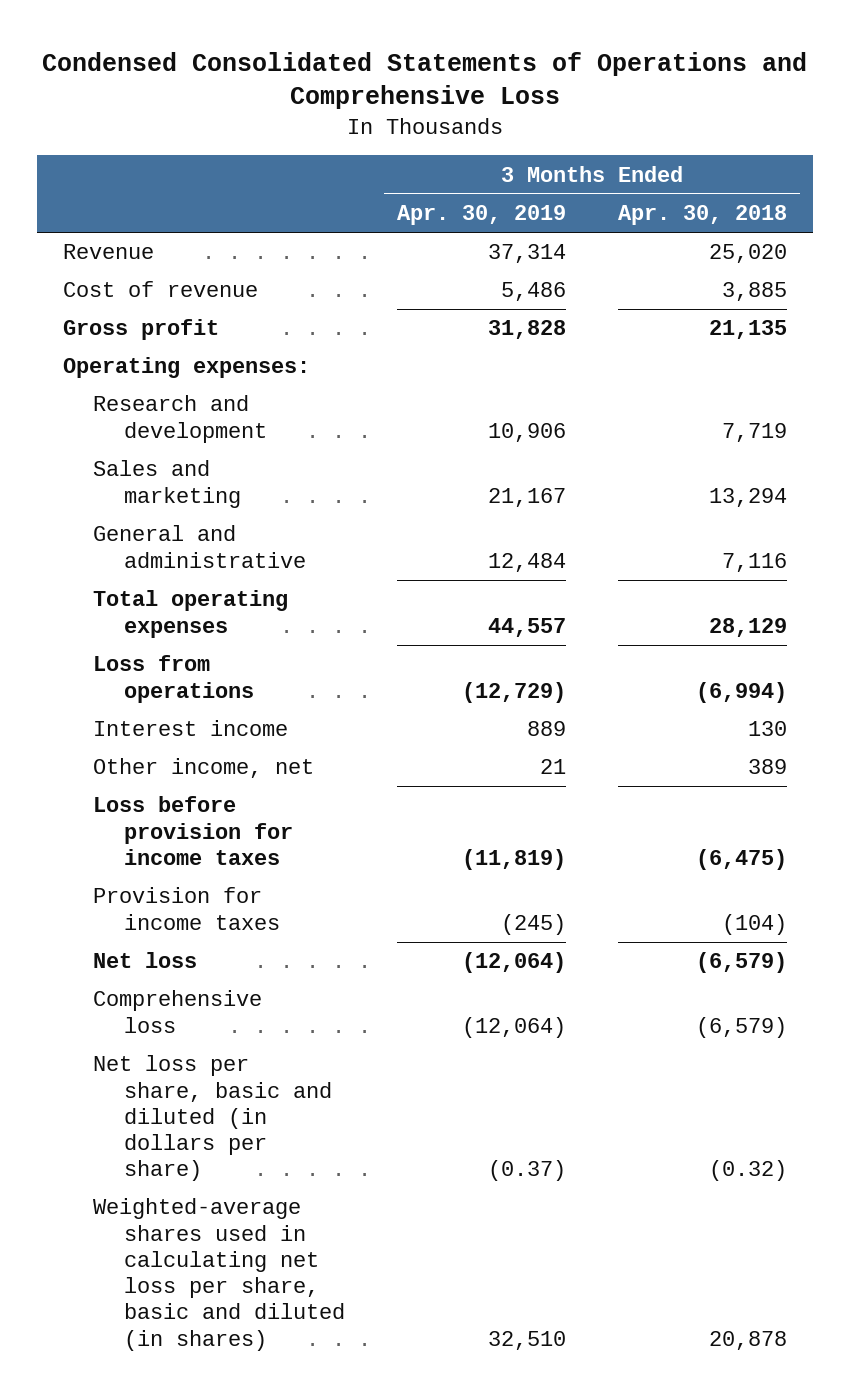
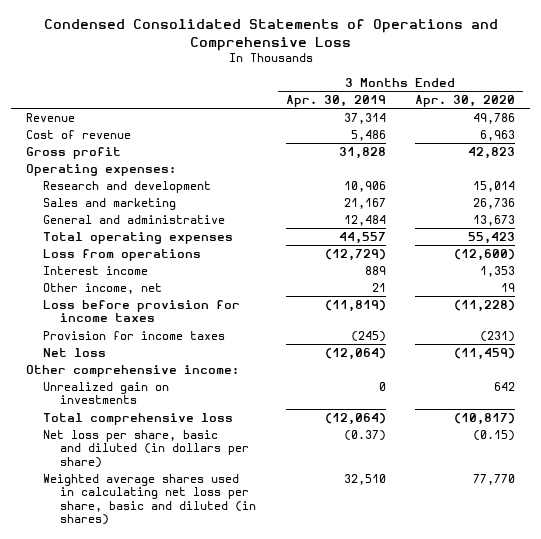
[618,205,788,226] Apr. 30, 2018 -> none
none -> [415,95,516,108] Apr. 30, 2020
none -> [26,365,240,378] Other comprehensive income:
none -> [43,382,170,405] Unrealized gain on investments
[93,990,263,1033] Comprehensive loss -> [43,413,234,426] Total comprehensive loss
[93,1198,346,1351] Weighted-average shares used in calculating net loss per share, basic and diluted (in shares) -> [43,474,257,526] Weighted average shares used in calculating net loss per share, basic and diluted (in shares)

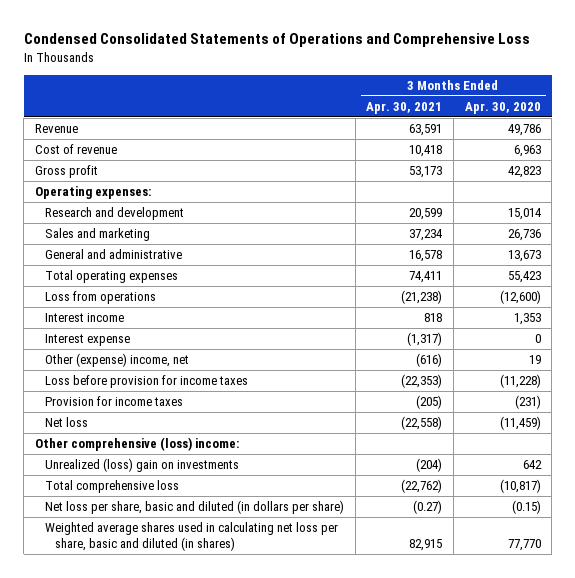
[285,95,386,108] Apr. 30, 2019 -> none
none -> [366,101,443,114] Apr. 30, 2021
none -> [44,334,130,347] Interest expense
[43,283,163,295] Other income, net -> [44,353,189,368] Other (expense) income, net
[26,365,240,378] Other comprehensive income: -> [34,437,239,452] Other comprehensive (loss) income:
[43,382,170,405] Unrealized gain on investments -> [44,458,239,473] Unrealized (loss) gain on investments

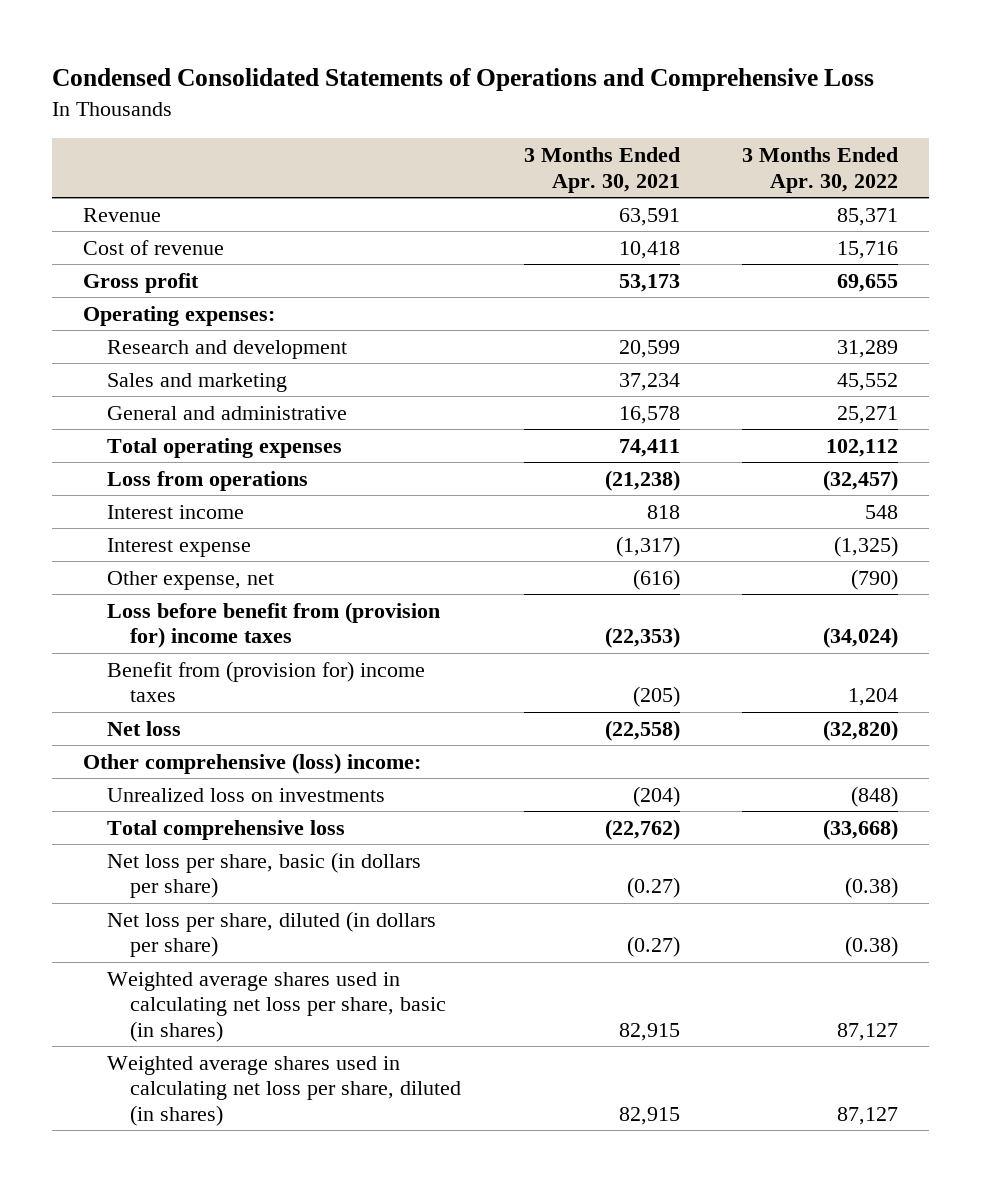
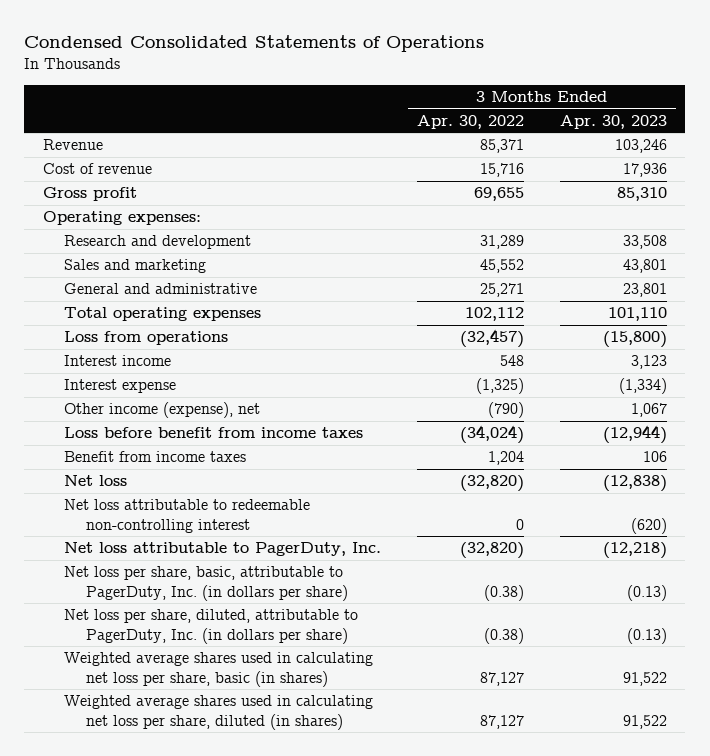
[51,68,874,92] Condensed Consolidated Statements of Operations and Comprehensive Loss -> [24,35,485,53] Condensed Consolidated Statements of Operations
[523,147,680,193] 3 Months Ended Apr. 30, 2021 -> none
none -> [560,114,668,129] Apr. 30, 2023
[106,570,274,590] Other expense, net -> [64,402,261,419] Other income (expense), net
[106,601,440,649] Loss before benefit from (provision for) income taxes -> [64,427,364,439] Loss before benefit from income taxes
[106,660,425,703] Benefit from (provision for) income taxes -> [64,451,247,463] Benefit from income taxes
[82,752,421,774] Other comprehensive (loss) income: -> none
[106,787,385,802] Unrealized loss on investments -> none
[106,819,345,840] Total comprehensive loss -> none
none -> [64,499,311,533] Net loss attributable to redeemable non-controlling interest
none -> [64,542,382,557] Net loss attributable to PagerDuty, Inc.
[106,851,421,899] Net loss per share, basic (in dollars per share) -> [64,566,348,601] Net loss per share, basic, attributable to PagerDuty, Inc. (in dollars per share)
[106,910,436,958] Net loss per share, diluted (in dollars per share) -> [64,609,359,644] Net loss per share, diluted, attributable to PagerDuty, Inc. (in dollars per share)

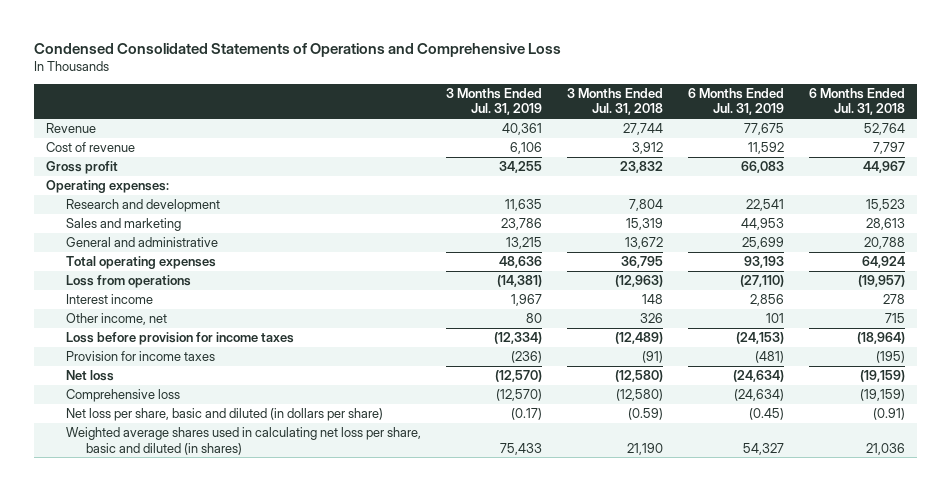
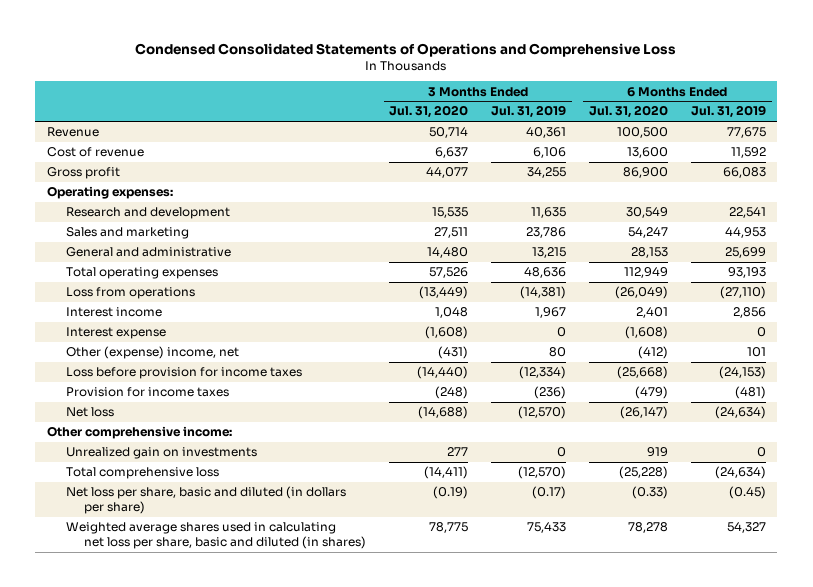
[566,88,663,116] 3 Months Ended Jul. 31, 2018 -> none
[808,88,905,116] 6 Months Ended Jul. 31, 2018 -> none
none -> [389,105,469,119] Jul. 31, 2020
none -> [588,105,668,119] Jul. 31, 2020
none -> [65,327,166,340] Interest expense
[66,313,168,326] Other income, net -> [65,346,239,360] Other (expense) income, net
none -> [46,426,232,440] Other comprehensive income:
none -> [65,447,257,460] Unrealized gain on investments
[66,389,181,403] Comprehensive loss -> [65,467,219,480] Total comprehensive loss

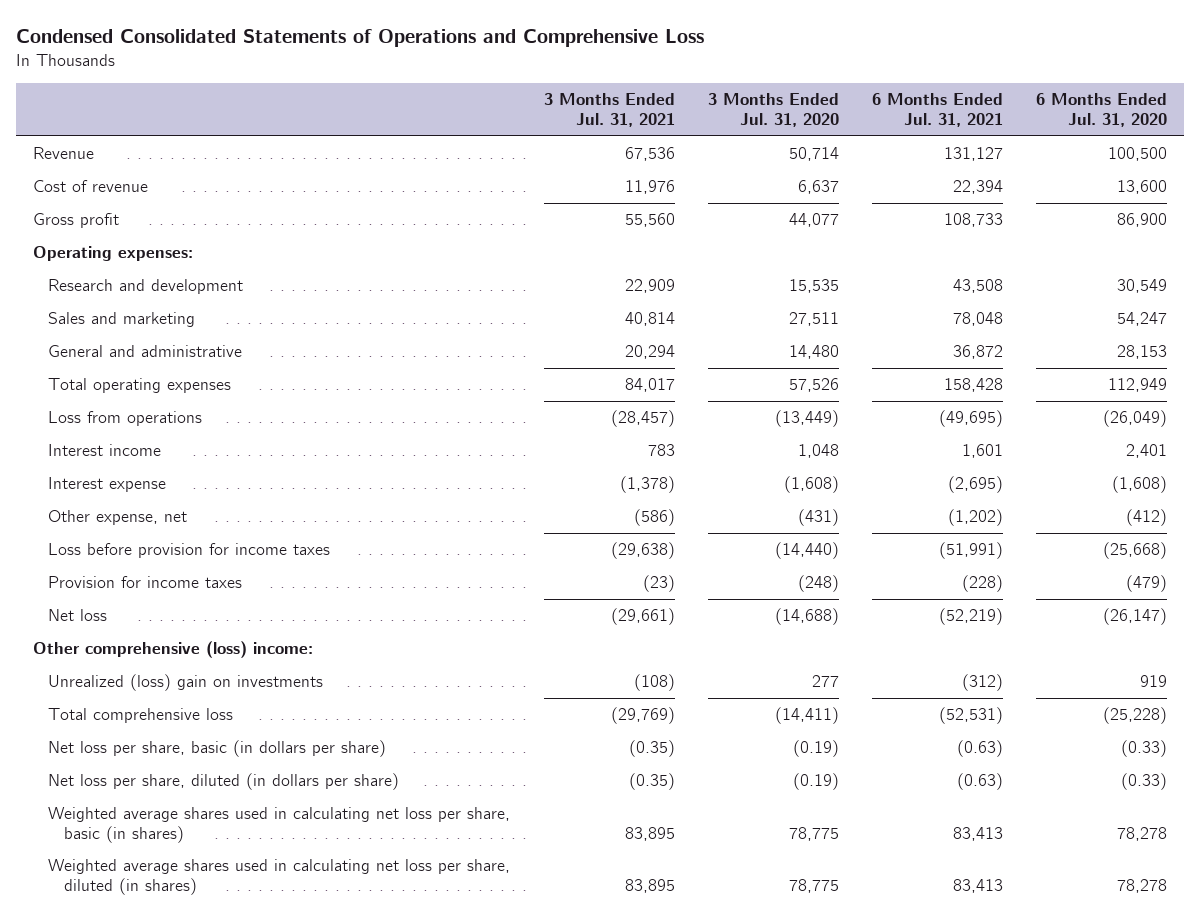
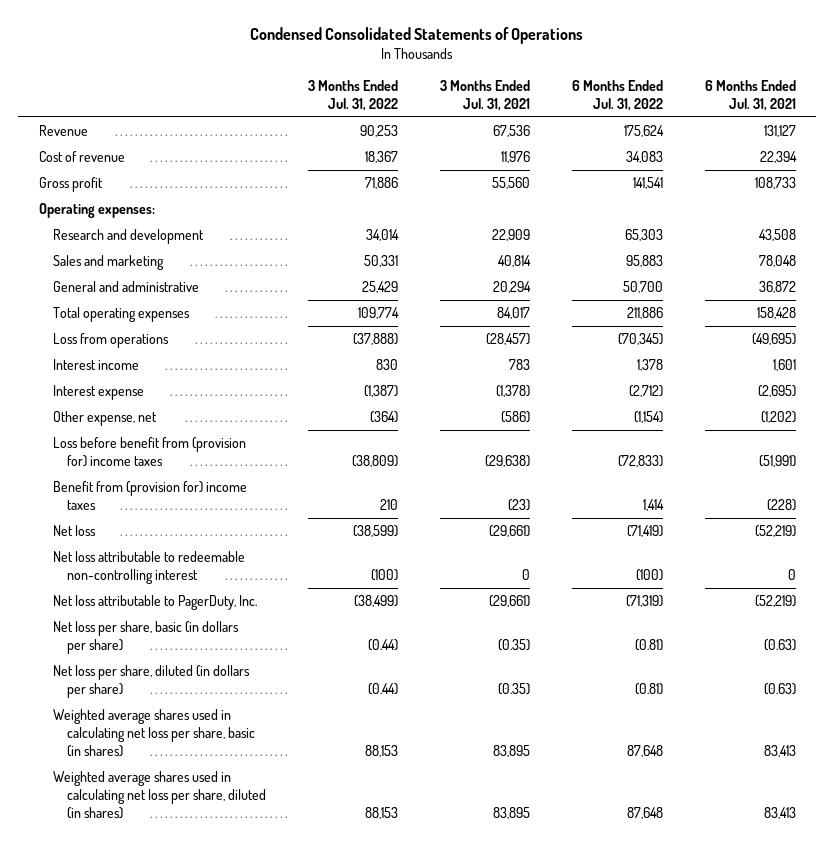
[16,28,705,47] Condensed Consolidated Statements of Operations and Comprehensive Loss -> [250,26,584,44] Condensed Consolidated Statements of Operations
[707,93,839,128] 3 Months Ended Jul. 31, 2020 -> none
[1035,93,1167,128] 6 Months Ended Jul. 31, 2020 -> none
none -> [307,80,398,111] 3 Months Ended Jul. 31, 2022
none -> [571,80,663,111] 6 Months Ended Jul. 31, 2022
[48,543,331,559] Loss before provision for income taxes -> [52,437,246,467] Loss before benefit from (provision for) income taxes
[48,576,243,589] Provision for income taxes -> [52,481,247,510] Benefit from (provision for) income taxes
[32,641,313,659] Other comprehensive (loss) income: -> none
[48,674,324,692] Unrealized (loss) gain on investments -> none
[48,708,234,724] Total comprehensive loss -> none
none -> [52,551,245,584] Net loss attributable to redeemable non-controlling interest
none -> [52,595,257,611] Net loss attributable to PagerDuty, Inc.

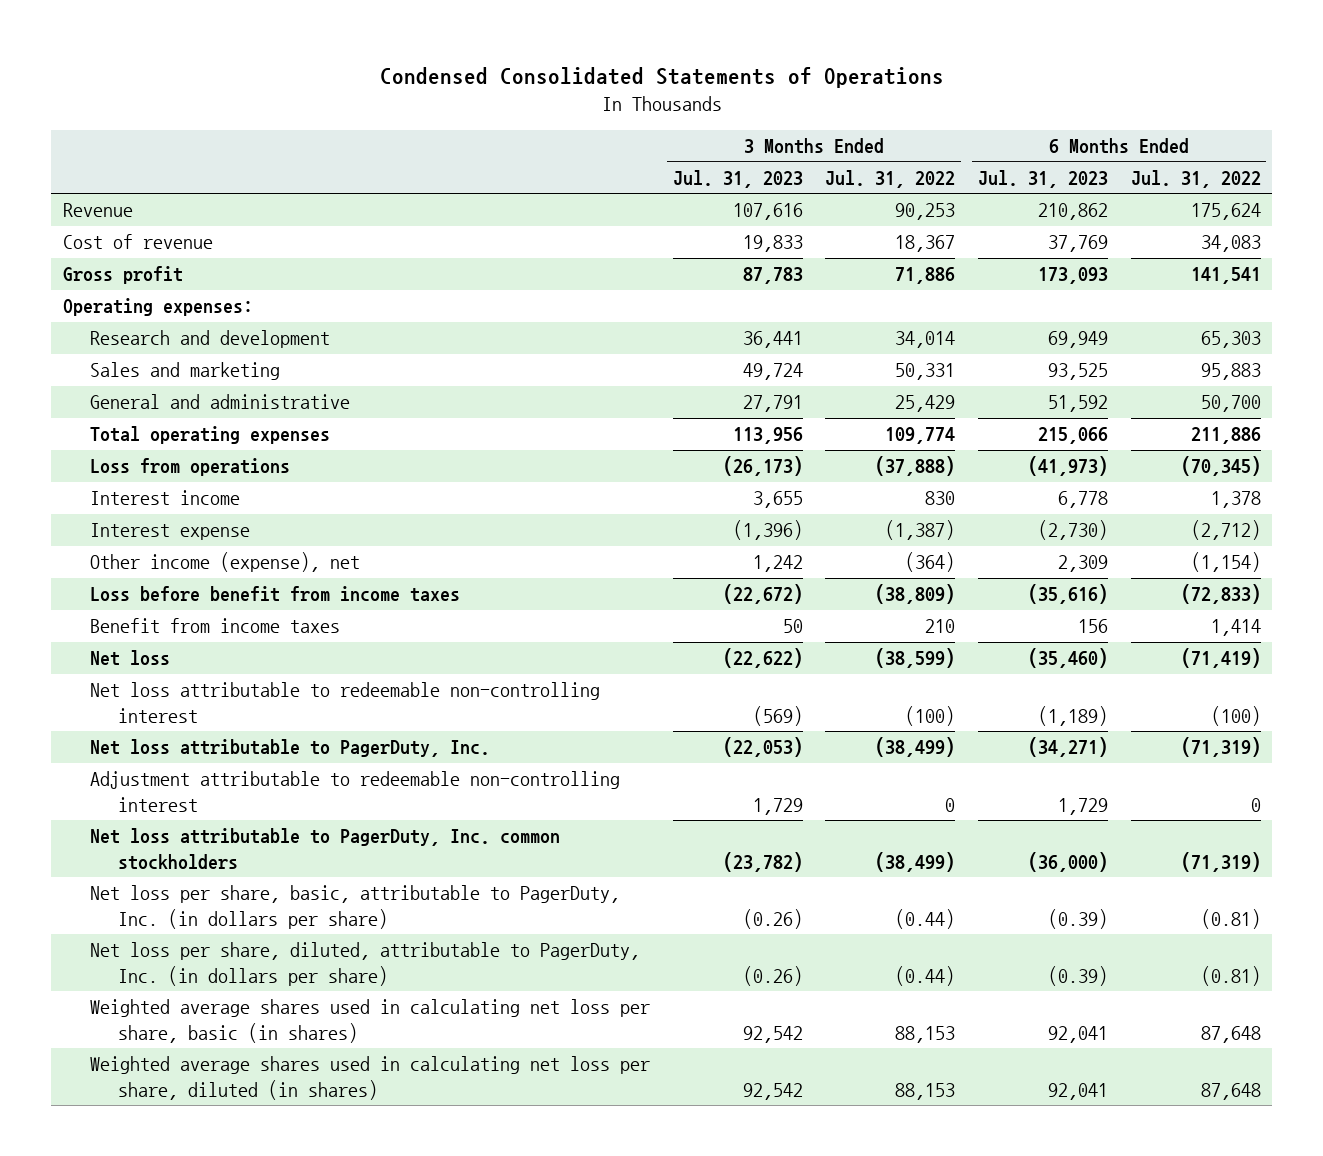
[439,80,530,111] 3 Months Ended Jul. 31, 2021 -> none
[704,80,796,111] 6 Months Ended Jul. 31, 2021 -> none
none -> [672,170,803,189] Jul. 31, 2023
none -> [978,170,1109,189] Jul. 31, 2023
[52,411,157,427] Other expense, net -> [90,552,361,573] Other income (expense), net
[52,437,246,467] Loss before benefit from (provision for) income taxes -> [90,586,461,603] Loss before benefit from income taxes
[52,481,247,510] Benefit from (provision for) income taxes -> [90,618,341,634] Benefit from income taxes
none -> [90,771,621,812] Adjustment attributable to redeemable non-controlling interest
none -> [90,828,561,870] Net loss attributable to PagerDuty, Inc. common stockholders
[52,621,239,654] Net loss per share, basic (in dollars per share) -> [90,885,621,929] Net loss per share, basic, attributable to PagerDuty, Inc. (in dollars per share)
[52,665,250,698] Net loss per share, diluted (in dollars per share) -> [90,942,641,986] Net loss per share, diluted, attributable to PagerDuty, Inc. (in dollars per share)

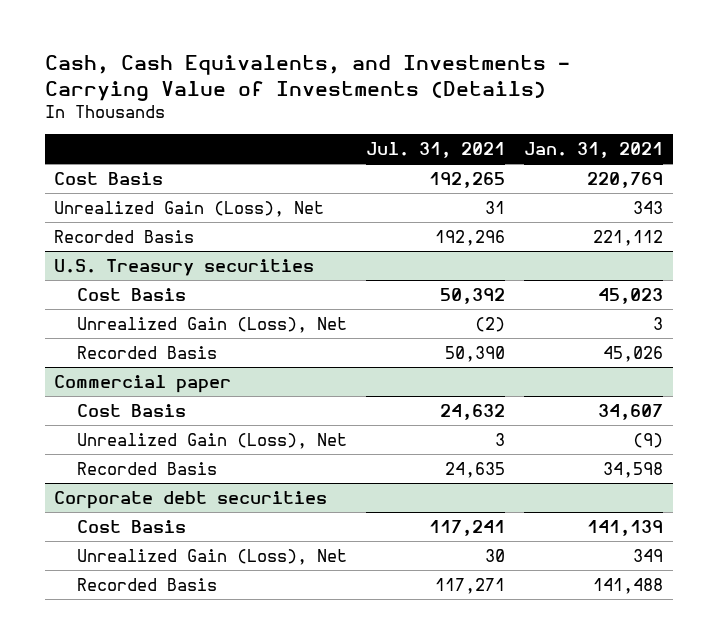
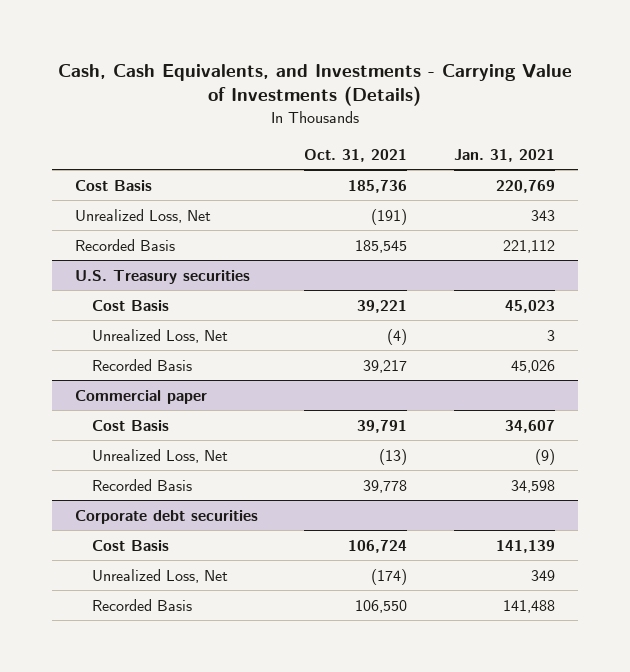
[366,141,506,158] Jul. 31, 2021 -> none
none -> [304,148,408,162] Oct. 31, 2021
[54,200,325,217] Unrealized Gain (Loss), Net -> [75,208,212,223] Unrealized Loss, Net
[77,316,348,333] Unrealized Gain (Loss), Net -> [91,328,228,343] Unrealized Loss, Net
[77,432,348,449] Unrealized Gain (Loss), Net -> [91,448,228,463] Unrealized Loss, Net
[77,548,348,565] Unrealized Gain (Loss), Net -> [91,568,228,583] Unrealized Loss, Net

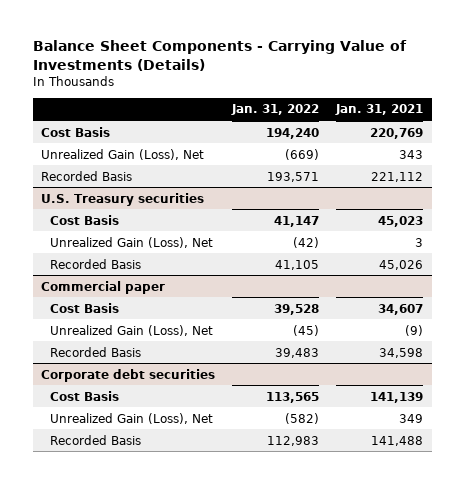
[57,63,572,107] Cash, Cash Equivalents, and Investments - Carrying Value of Investments (Details) -> [32,40,407,71] Balance Sheet Components - Carrying Value of Investments (Details)
[304,148,408,162] Oct. 31, 2021 -> none
none -> [231,104,320,116] Jan. 31, 2022
[75,208,212,223] Unrealized Loss, Net -> [41,148,205,160] Unrealized Gain (Loss), Net
[91,328,228,343] Unrealized Loss, Net -> [49,236,213,248] Unrealized Gain (Loss), Net
[91,448,228,463] Unrealized Loss, Net -> [49,324,213,336] Unrealized Gain (Loss), Net
[91,568,228,583] Unrealized Loss, Net -> [49,412,213,424] Unrealized Gain (Loss), Net

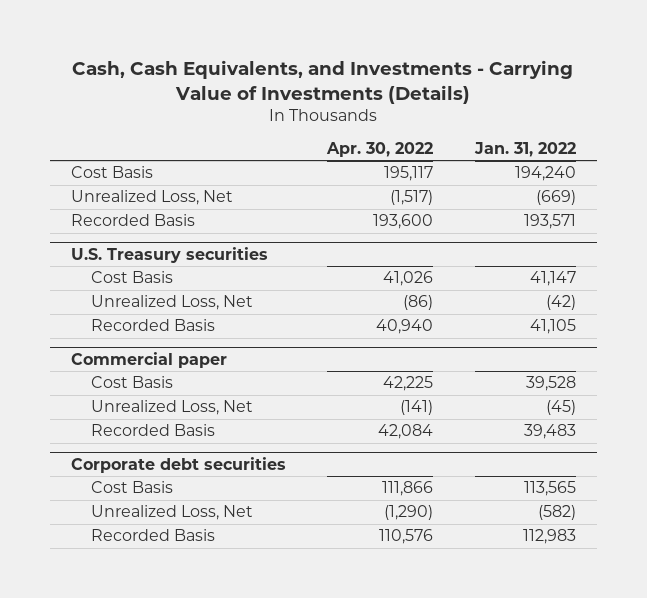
[32,40,407,71] Balance Sheet Components - Carrying Value of Investments (Details) -> [72,59,574,104] Cash, Cash Equivalents, and Investments - Carrying Value of Investments (Details)
[335,104,424,116] Jan. 31, 2021 -> none
none -> [326,142,434,158] Apr. 30, 2022
[41,148,205,160] Unrealized Gain (Loss), Net -> [70,190,233,206] Unrealized Loss, Net
[49,236,213,248] Unrealized Gain (Loss), Net -> [91,295,254,311] Unrealized Loss, Net
[49,324,213,336] Unrealized Gain (Loss), Net -> [91,400,254,416] Unrealized Loss, Net
[49,412,213,424] Unrealized Gain (Loss), Net -> [91,505,254,521] Unrealized Loss, Net

